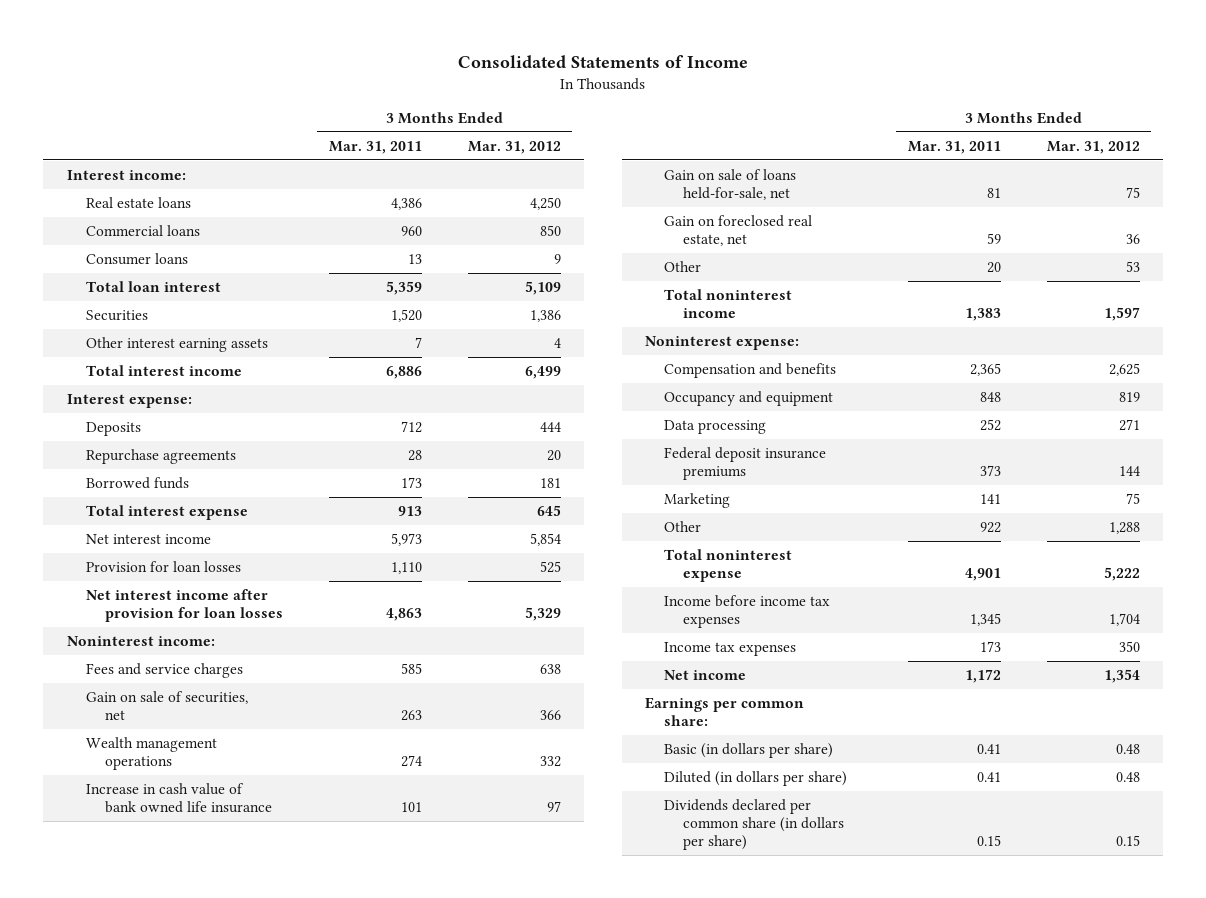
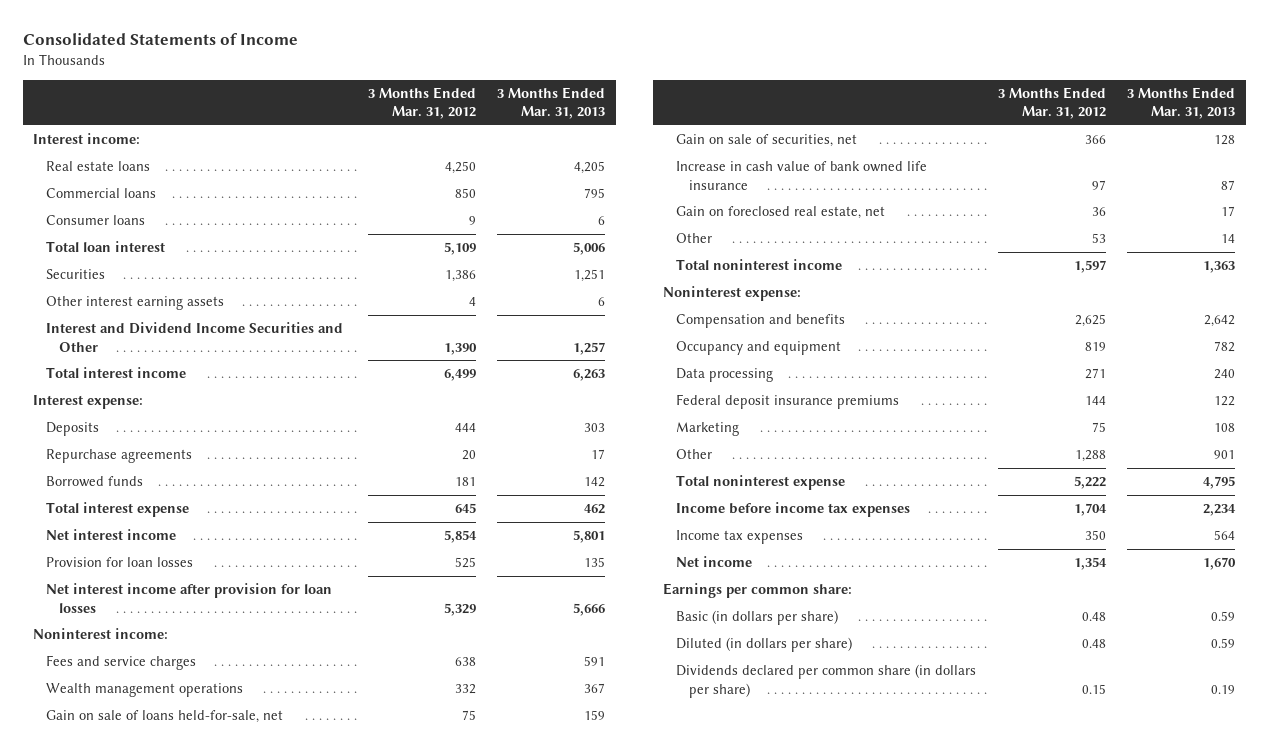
[328,140,422,154] Mar. 31, 2011 -> none
none -> [497,86,606,120] 3 Months Ended Mar. 31, 2013
none -> [46,321,344,352] Interest and Dividend Income Securities and Other
[85,690,248,720] Gain on sale of securities, net -> [676,133,858,147] Gain on sale of securities, net
[85,782,272,813] Increase in cash value of bank owned life insurance -> [676,160,928,190] Increase in cash value of bank owned life insurance

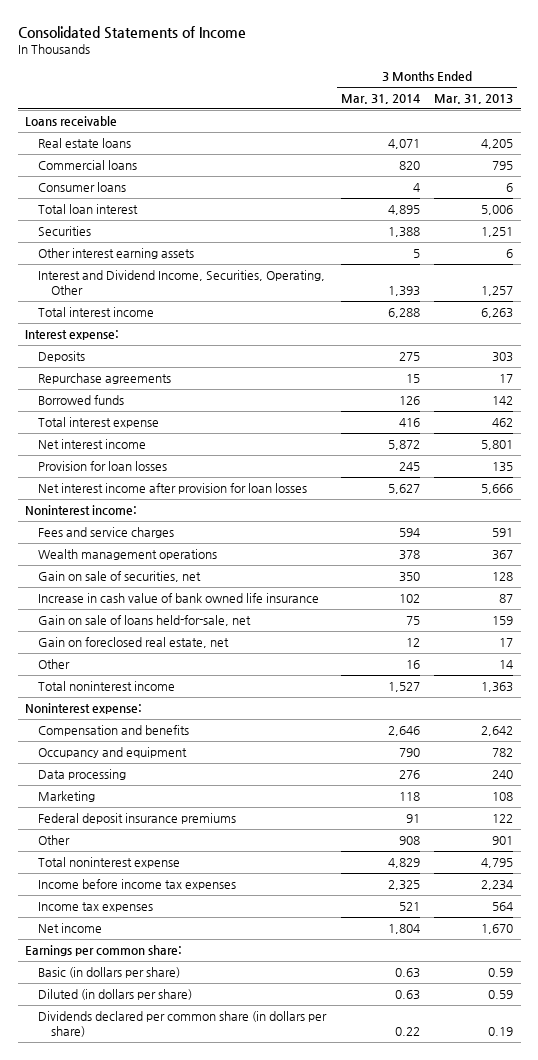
[367,86,476,120] 3 Months Ended Mar. 31, 2012 -> none
none -> [340,94,420,105] Mar. 31, 2014
[33,132,141,144] Interest income: -> none
none -> [24,116,117,127] Loans receivable
[46,321,344,352] Interest and Dividend Income Securities and Other -> [38,270,326,296] Interest and Dividend Income, Securities, Operating, Other
[46,709,284,723] Gain on sale of loans held-for-sale, net -> [38,615,252,627] Gain on sale of loans held-for-sale, net
[676,393,900,409] Federal deposit insurance premiums -> [38,813,237,825] Federal deposit insurance premiums

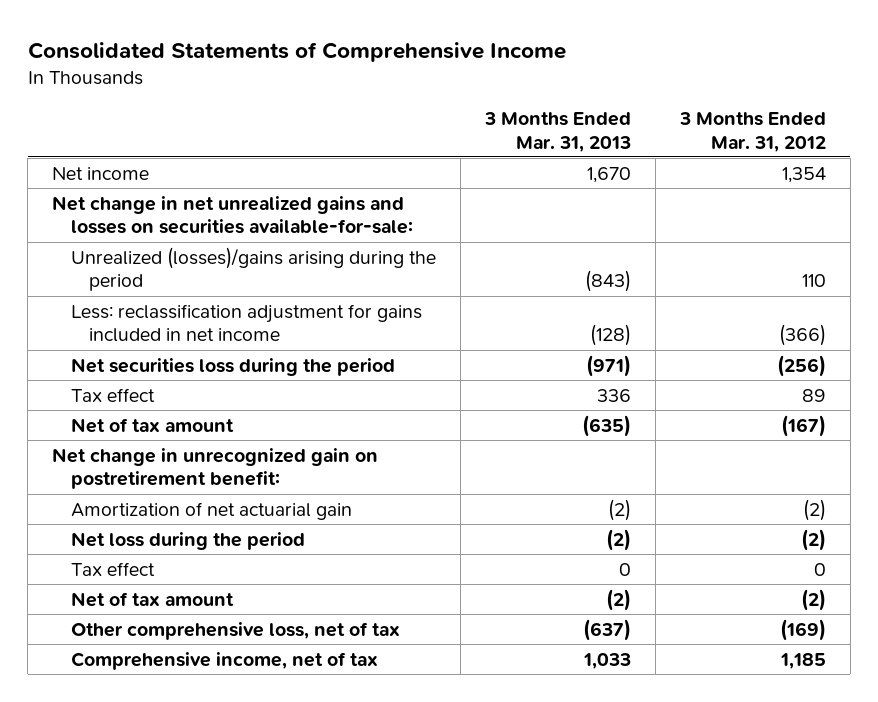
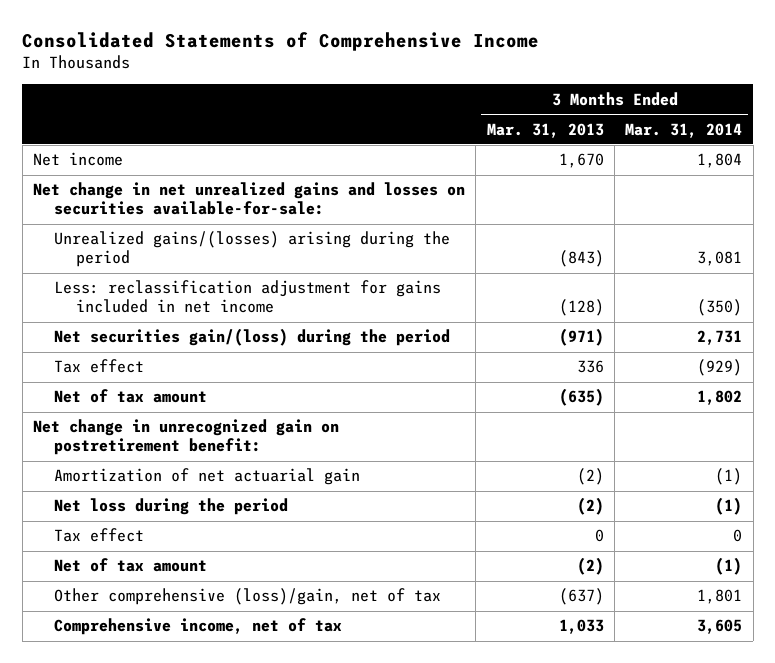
[678,111,826,152] 3 Months Ended Mar. 31, 2012 -> none
none -> [625,122,743,138] Mar. 31, 2014
[70,246,436,292] Unrealized (losses)/gains arising during the period -> [54,231,451,268] Unrealized gains/(losses) arising during the period
[70,357,395,376] Net securities loss during the period -> [54,328,451,347] Net securities gain/(loss) during the period
[70,621,400,640] Other comprehensive loss, net of tax -> [54,588,442,606] Other comprehensive (loss)/gain, net of tax

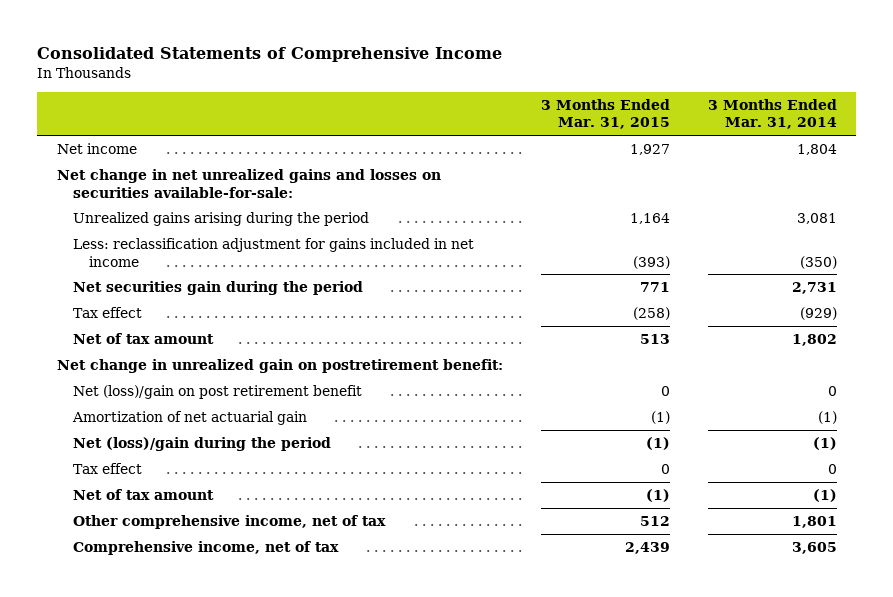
[486,122,604,138] Mar. 31, 2013 -> none
none -> [540,98,670,130] 3 Months Ended Mar. 31, 2015
[54,231,451,268] Unrealized gains/(losses) arising during the period -> [72,211,369,226] Unrealized gains arising during the period
[54,328,451,347] Net securities gain/(loss) during the period -> [72,280,363,295] Net securities gain during the period
[33,419,340,456] Net change in unrecognized gain on postretirement benefit: -> [56,358,503,373] Net change in unrealized gain on postretirement benefit:
none -> [72,384,362,399] Net (loss)/gain on post retirement benefit
[54,498,289,516] Net loss during the period -> [72,436,331,451] Net (loss)/gain during the period
[54,588,442,606] Other comprehensive (loss)/gain, net of tax -> [72,514,386,529] Other comprehensive income, net of tax

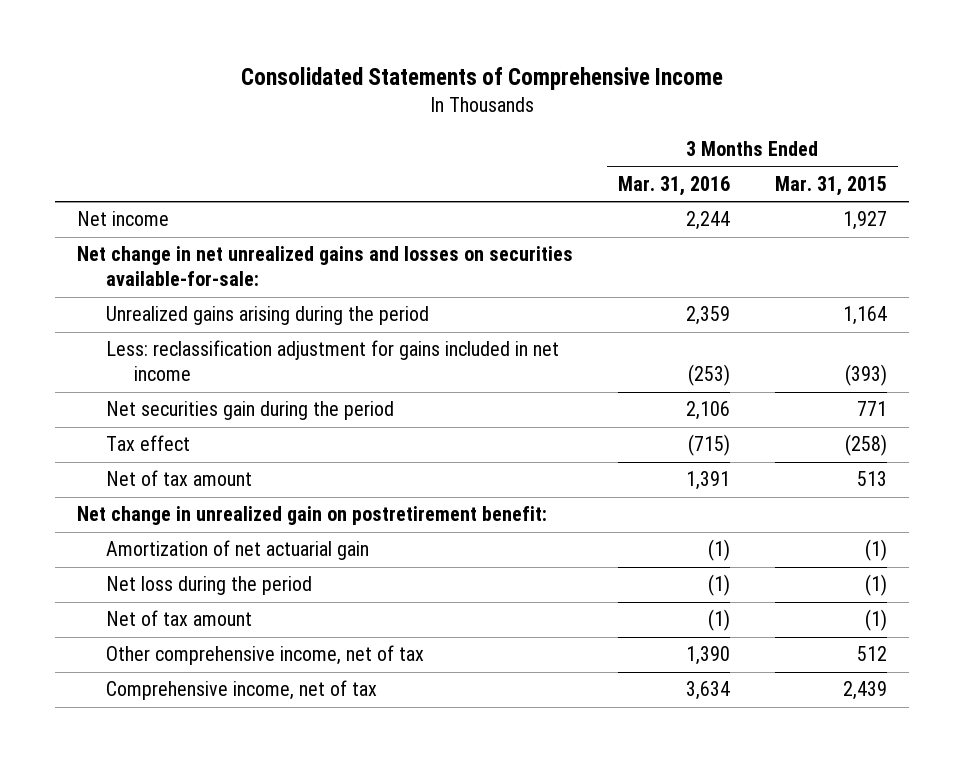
[707,98,837,130] 3 Months Ended Mar. 31, 2014 -> none
none -> [617,175,730,196] Mar. 31, 2016
[72,384,362,399] Net (loss)/gain on post retirement benefit -> none
[72,462,142,474] Tax effect -> none
[72,436,331,451] Net (loss)/gain during the period -> [105,576,312,596] Net loss during the period

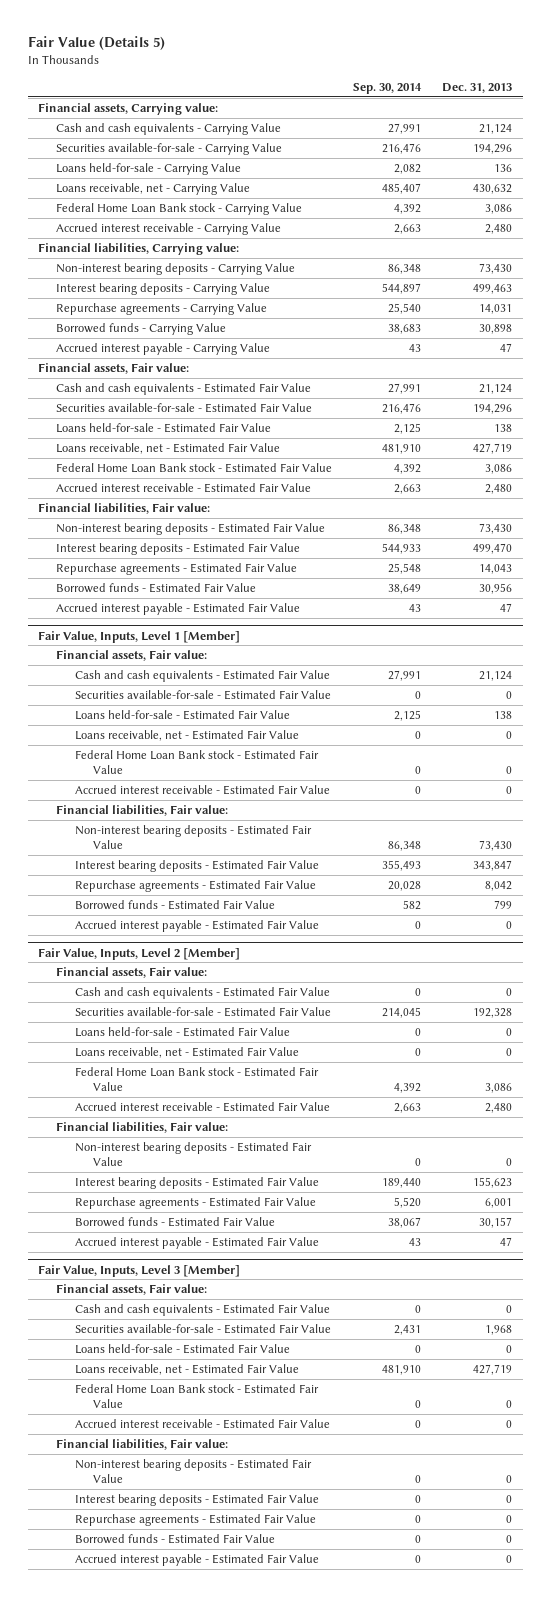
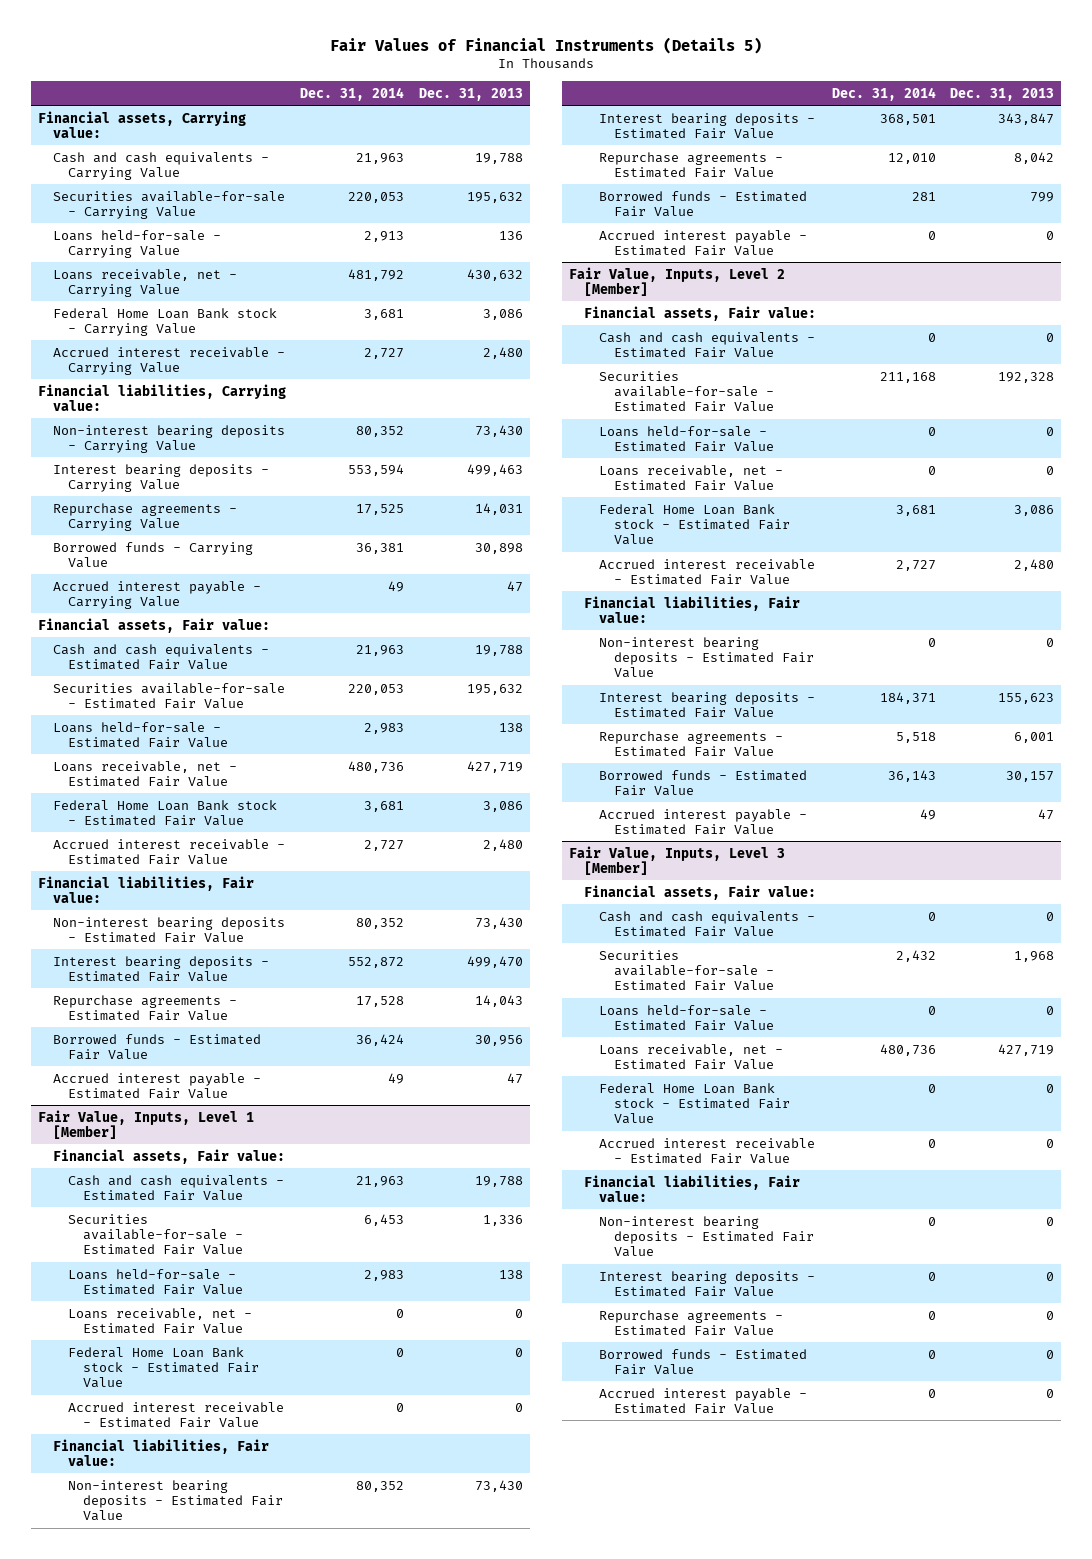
[27,36,165,51] Fair Value (Details 5) -> [329,36,762,54] Fair Values of Financial Instruments (Details 5)
[353,83,423,95] Sep. 30, 2014 -> none
none -> [300,86,405,101] Dec. 31, 2014
[479,124,513,135] 21,124 -> [474,152,523,164] 19,788
[473,144,513,155] 194,296 -> [466,191,523,203] 195,632
[479,384,513,395] 21,124 -> [474,644,523,656] 19,788
[473,404,513,415] 194,296 -> [466,683,523,695] 195,632
[479,671,513,682] 21,124 -> [474,1175,523,1187] 19,788
[506,691,513,700] 0 -> [482,1214,523,1226] 1,336

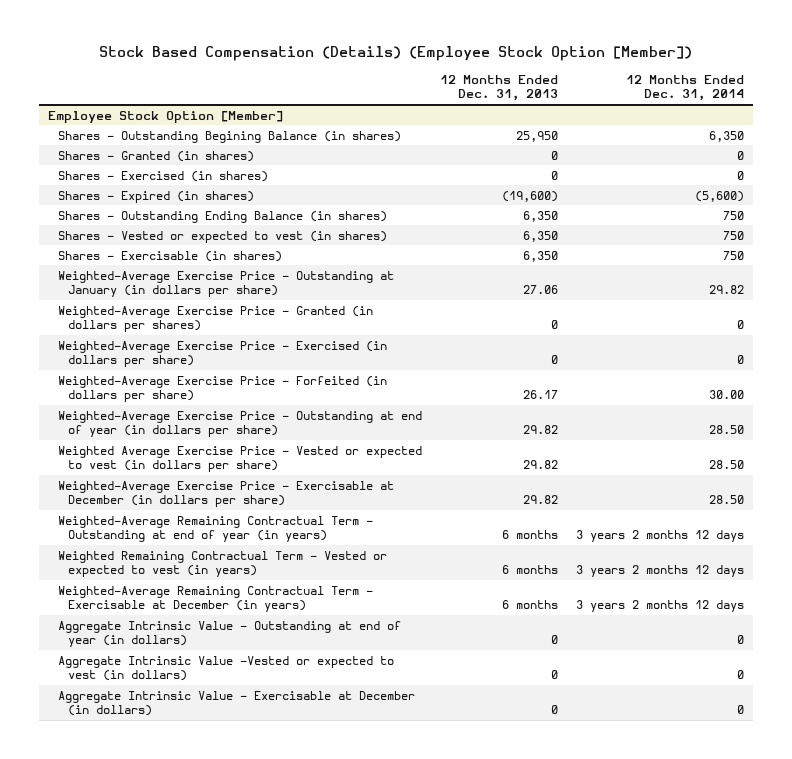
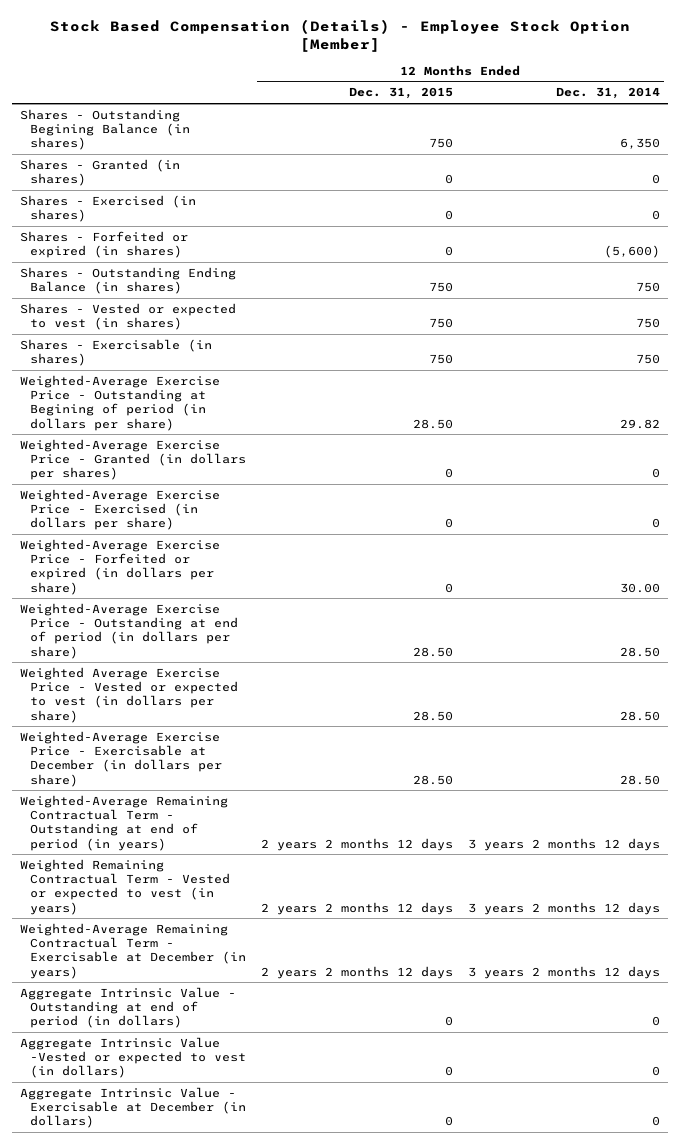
[98,46,692,62] Stock Based Compensation (Details) (Employee Stock Option [Member]) -> [50,18,631,52] Stock Based Compensation (Details) - Employee Stock Option [Member]
[439,74,558,102] 12 Months Ended Dec. 31, 2013 -> none
none -> [348,87,453,100] Dec. 31, 2015
[47,110,283,123] Employee Stock Option [Member] -> none
[57,190,254,203] Shares - Expired (in shares) -> [20,230,189,259] Shares - Forfeited or expired (in shares)
[57,270,394,298] Weighted-Average Exercise Price - Outstanding at January (in dollars per share) -> [20,374,221,431] Weighted-Average Exercise Price - Outstanding at Begining of period (in dollars per share)
[57,375,387,403] Weighted-Average Exercise Price - Forfeited (in dollars per share) -> [20,538,221,595] Weighted-Average Exercise Price - Forfeited or expired (in dollars per share)
[57,410,422,438] Weighted-Average Exercise Price - Outstanding at end of year (in dollars per share) -> [20,602,238,659] Weighted-Average Exercise Price - Outstanding at end of period (in dollars per share)
[57,515,373,543] Weighted-Average Remaining Contractual Term - Outstanding at end of year (in years) -> [20,794,229,851] Weighted-Average Remaining Contractual Term - Outstanding at end of period (in years)
[57,620,401,648] Aggregate Intrinsic Value - Outstanding at end of year (in dollars) -> [20,986,237,1029] Aggregate Intrinsic Value - Outstanding at end of period (in dollars)

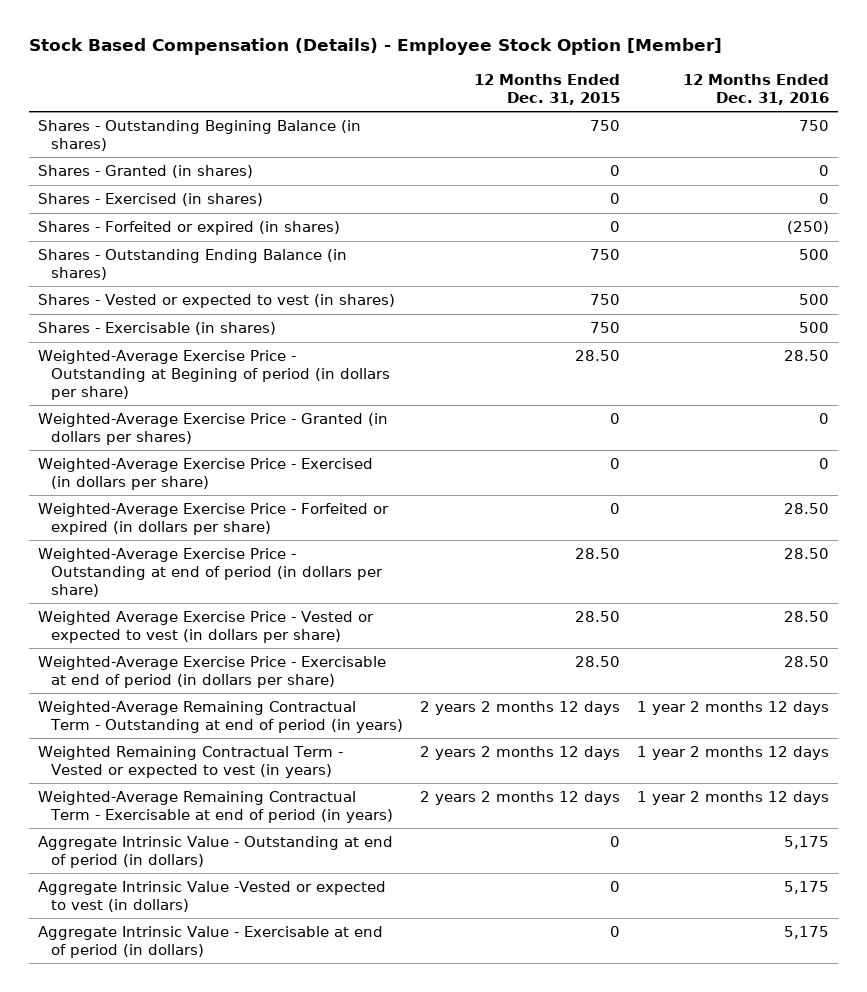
[556,87,661,100] Dec. 31, 2014 -> none
none -> [683,73,830,105] 12 Months Ended Dec. 31, 2016
[20,730,222,787] Weighted-Average Exercise Price - Exercisable at December (in dollars per share) -> [37,656,386,688] Weighted-Average Exercise Price - Exercisable at end of period (in dollars per share)
[20,922,246,979] Weighted-Average Remaining Contractual Term - Exercisable at December (in years) -> [37,791,394,823] Weighted-Average Remaining Contractual Term - Exercisable at end of period (in years)
[20,1086,246,1129] Aggregate Intrinsic Value - Exercisable at December (in dollars) -> [37,926,383,958] Aggregate Intrinsic Value - Exercisable at end of period (in dollars)

